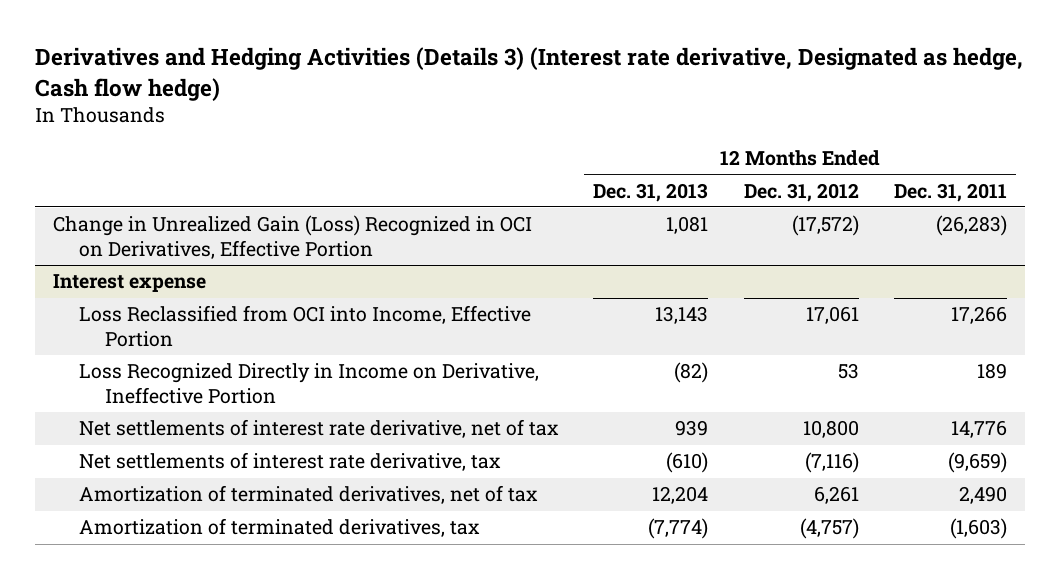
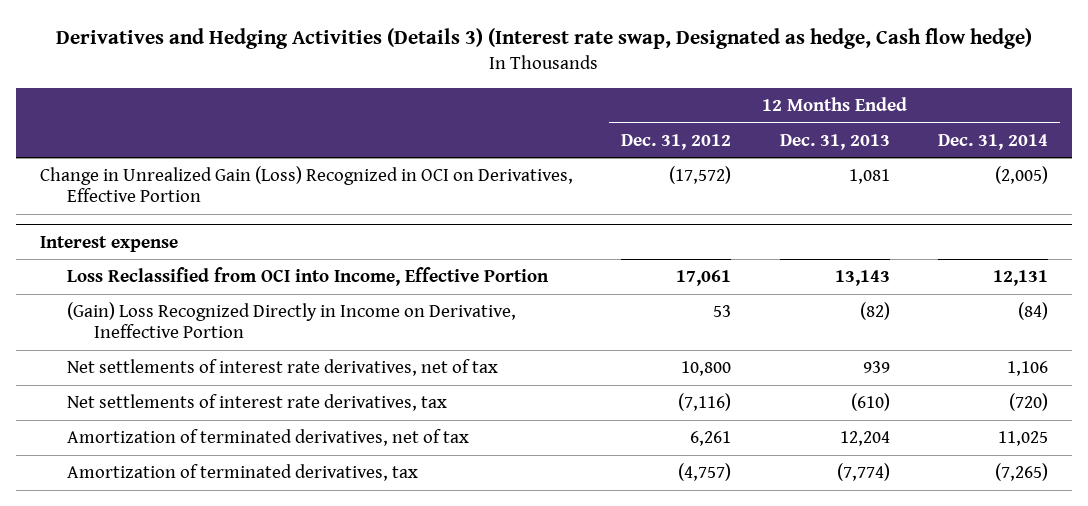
[34,47,1023,101] Derivatives and Hedging Activities (Details 3) (Interest rate derivative, Designated as hedge, Cash flow hedge) -> [56,28,1033,50] Derivatives and Hedging Activities (Details 3) (Interest rate swap, Designated as hedge, Cash flow hedge)
[894,182,1008,202] Dec. 31, 2011 -> none
none -> [938,133,1049,150] Dec. 31, 2014
[78,363,539,405] Loss Recognized Directly in Income on Derivative, Ineffective Portion -> [67,302,517,339] (Gain) Loss Recognized Directly in Income on Derivative, Ineffective Portion
[78,419,559,439] Net settlements of interest rate derivative, net of tax -> [67,359,499,377] Net settlements of interest rate derivatives, net of tax
[78,452,501,472] Net settlements of interest rate derivative, tax -> [67,394,448,412] Net settlements of interest rate derivatives, tax

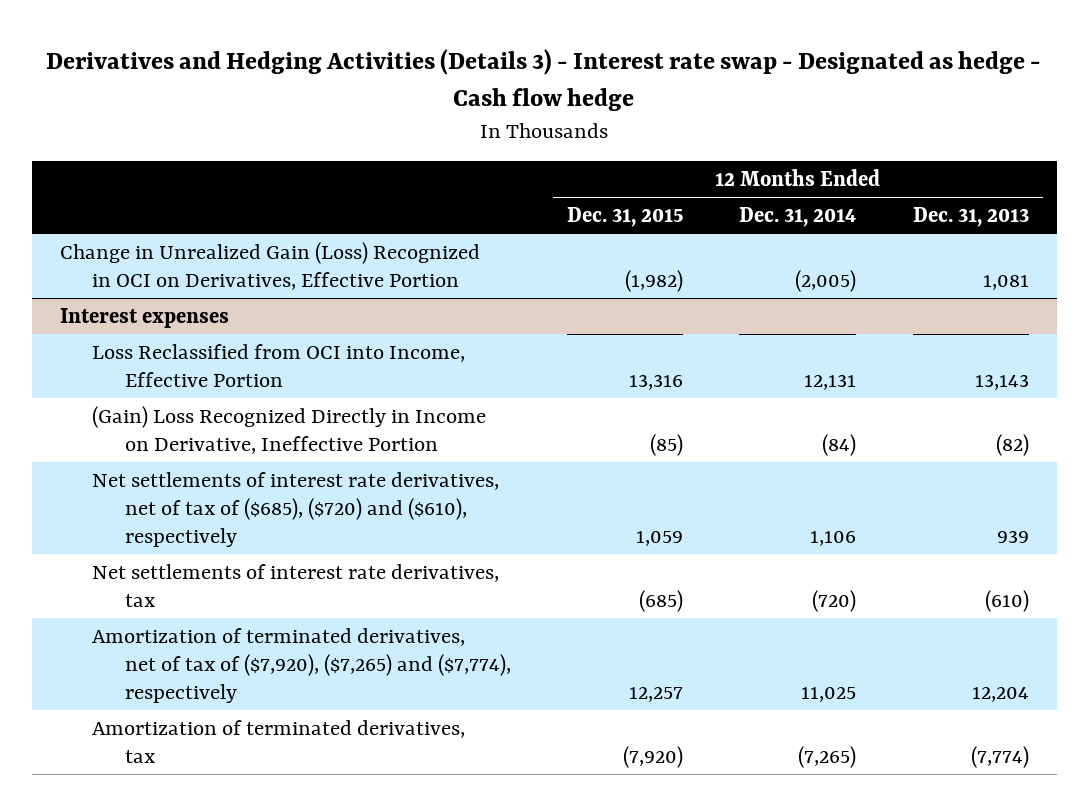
[56,28,1033,50] Derivatives and Hedging Activities (Details 3) (Interest rate swap, Designated as hedge, Cash flow hedge) -> [46,48,1042,111] Derivatives and Hedging Activities (Details 3) - Interest rate swap - Designated as hedge - Cash flow hedge
[621,133,732,150] Dec. 31, 2012 -> none
none -> [567,207,684,228] Dec. 31, 2015
[39,235,178,252] Interest expense -> none
none -> [59,307,229,328] Interest expenses
[67,359,499,377] Net settlements of interest rate derivatives, net of tax -> [92,471,500,547] Net settlements of interest rate derivatives, net of tax of ($685), ($720) and ($610), respectively
[67,429,470,447] Amortization of terminated derivatives, net of tax -> [92,627,511,703] Amortization of terminated derivatives, net of tax of ($7,920), ($7,265) and ($7,774), respectively

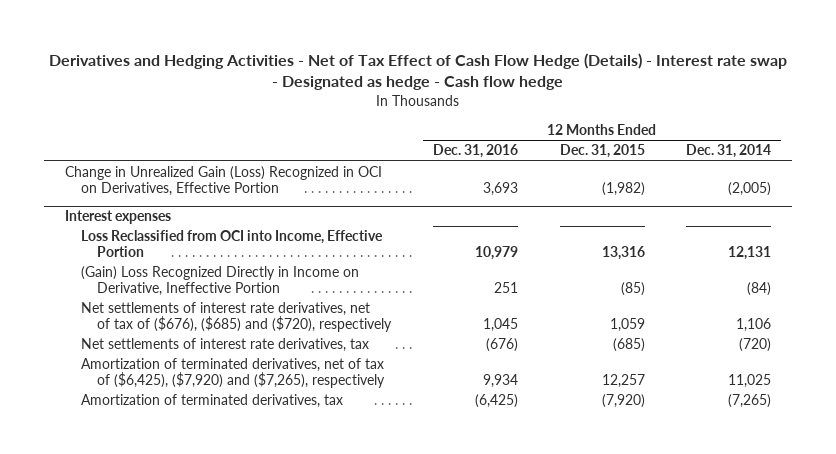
[46,48,1042,111] Derivatives and Hedging Activities (Details 3) - Interest rate swap - Designated as hedge - Cash flow hedge -> [48,52,787,91] Derivatives and Hedging Activities - Net of Tax Effect of Cash Flow Hedge (Details) - Interest rate swap - Designated as hedge - Cash flow hedge
[912,207,1029,228] Dec. 31, 2013 -> none
none -> [433,144,519,159] Dec. 31, 2016
[92,471,500,547] Net settlements of interest rate derivatives, net of tax of ($685), ($720) and ($610), respectively -> [81,302,393,333] Net settlements of interest rate derivatives, net of tax of ($676), ($685) and ($720), respectively
[92,627,511,703] Amortization of terminated derivatives, net of tax of ($7,920), ($7,265) and ($7,774), respectively -> [81,358,386,389] Amortization of terminated derivatives, net of tax of ($6,425), ($7,920) and ($7,265), respectively

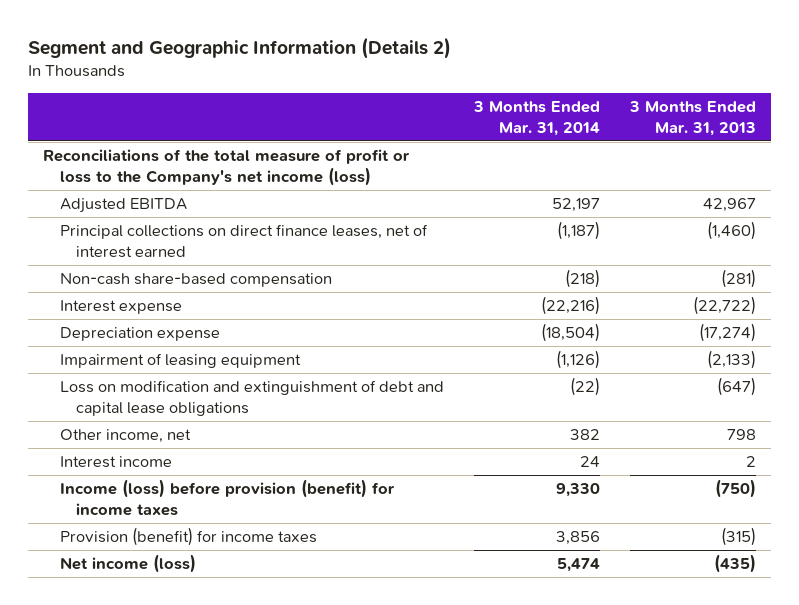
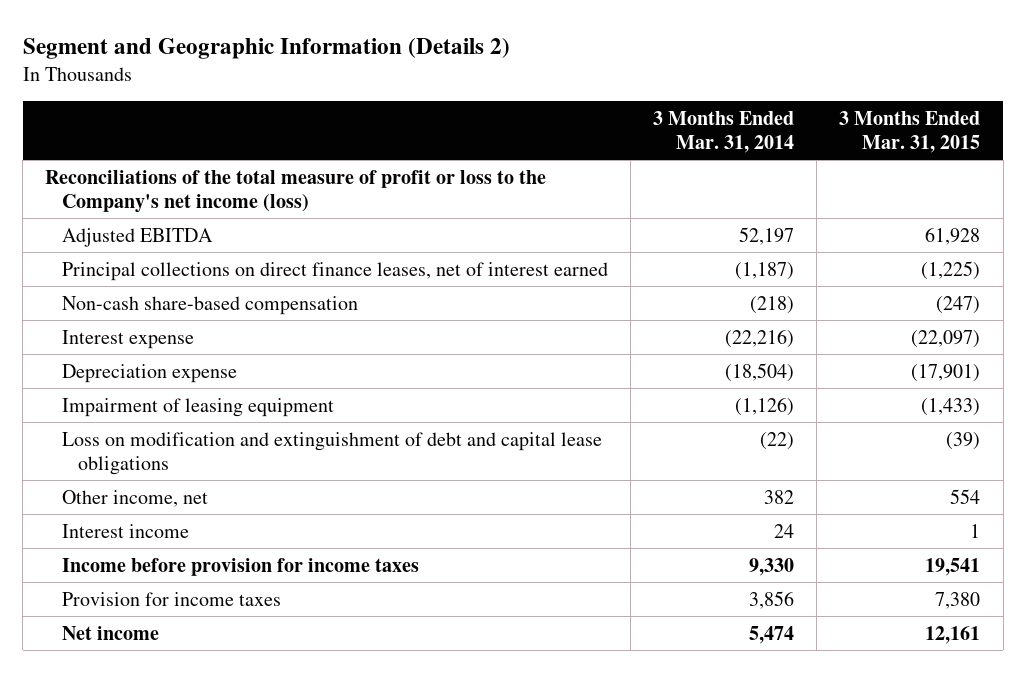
[628,101,756,136] 3 Months Ended Mar. 31, 2013 -> none
none -> [839,110,981,154] 3 Months Ended Mar. 31, 2015
[59,479,395,516] Income (loss) before provision (benefit) for income taxes -> [61,557,419,576] Income before provision for income taxes
[59,527,317,547] Provision (benefit) for income taxes -> [61,591,281,606] Provision for income taxes
[59,554,196,574] Net income (loss) -> [61,625,159,640] Net income

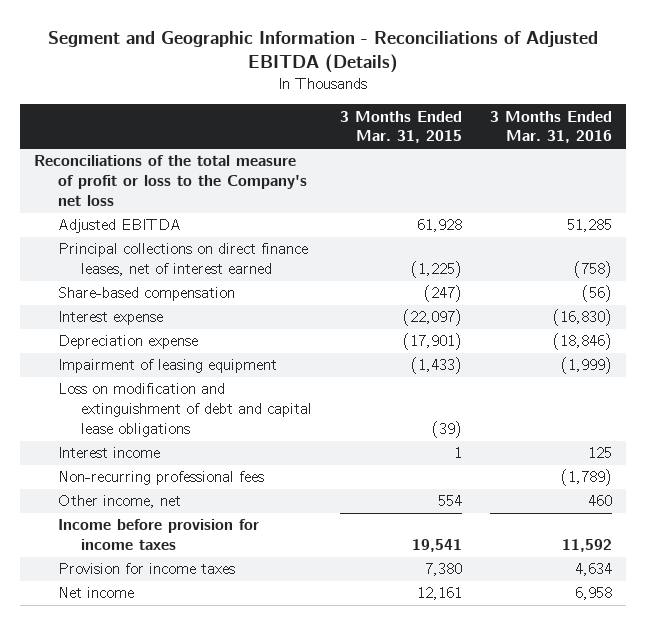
[22,37,510,59] Segment and Geographic Information (Details 2) -> [48,30,599,73] Segment and Geographic Information - Reconciliations of Adjusted EBITDA (Details)
[653,110,795,154] 3 Months Ended Mar. 31, 2014 -> none
none -> [490,110,613,144] 3 Months Ended Mar. 31, 2016
[45,169,547,213] Reconciliations of the total measure of profit or loss to the Company's net income (loss) -> [34,155,307,207] Reconciliations of the total measure of profit or loss to the Company's net loss
[61,295,358,315] Non-cash share-based compensation -> [57,287,235,302] Share-based compensation
none -> [57,471,264,486] Non-recurring professional fees
[61,489,208,507] Other income, net -> [57,495,181,509] Other income, net

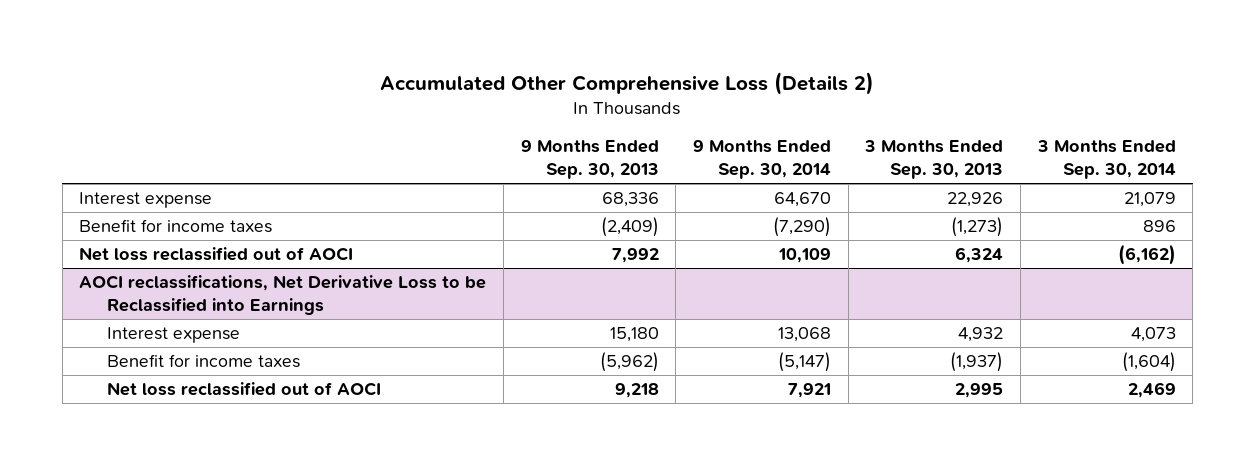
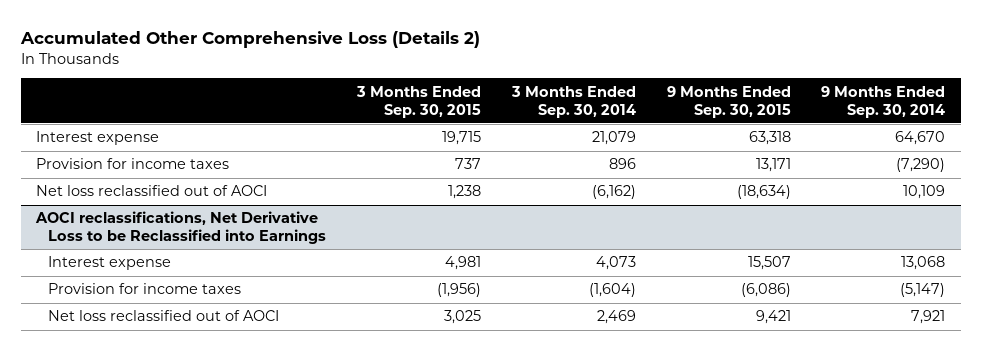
[520,140,659,180] 9 Months Ended Sep. 30, 2013 -> none
[864,140,1004,180] 3 Months Ended Sep. 30, 2013 -> none
none -> [356,85,482,118] 3 Months Ended Sep. 30, 2015
none -> [666,85,791,118] 9 Months Ended Sep. 30, 2015
[79,219,273,234] Benefit for income taxes -> [36,158,230,170] Provision for income taxes
[107,354,301,369] Benefit for income taxes -> [48,283,242,295] Provision for income taxes

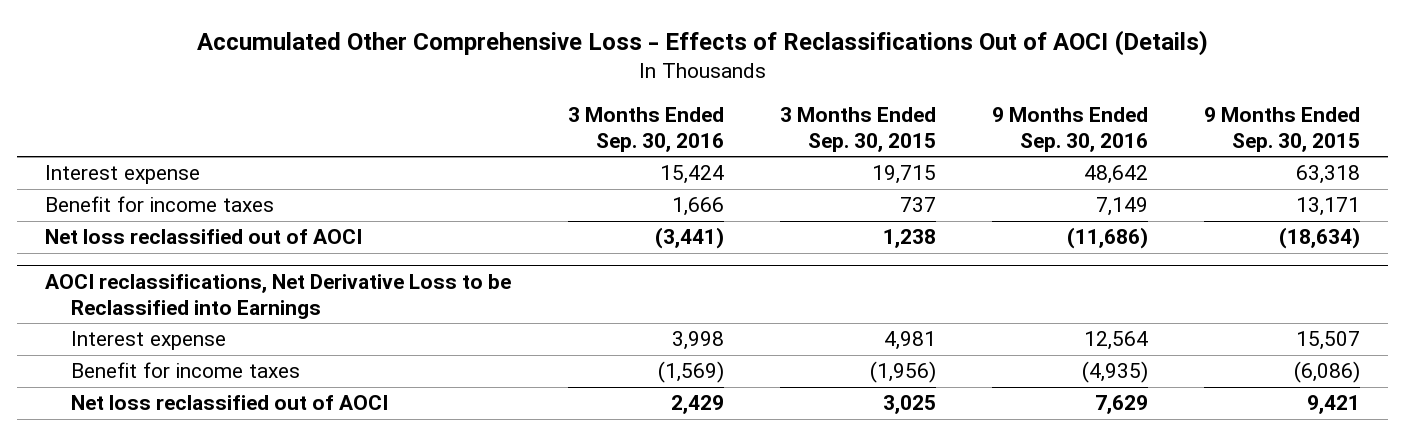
[20,30,481,48] Accumulated Other Comprehensive Loss (Details 2) -> [196,29,1208,56] Accumulated Other Comprehensive Loss - Effects of Reclassifications Out of AOCI (Details)
[510,85,636,118] 3 Months Ended Sep. 30, 2014 -> none
[821,85,946,118] 9 Months Ended Sep. 30, 2014 -> none
none -> [567,107,724,152] 3 Months Ended Sep. 30, 2016
none -> [991,107,1148,152] 9 Months Ended Sep. 30, 2016
[36,158,230,170] Provision for income taxes -> [45,196,275,213] Benefit for income taxes
[48,283,242,295] Provision for income taxes -> [70,362,300,379] Benefit for income taxes

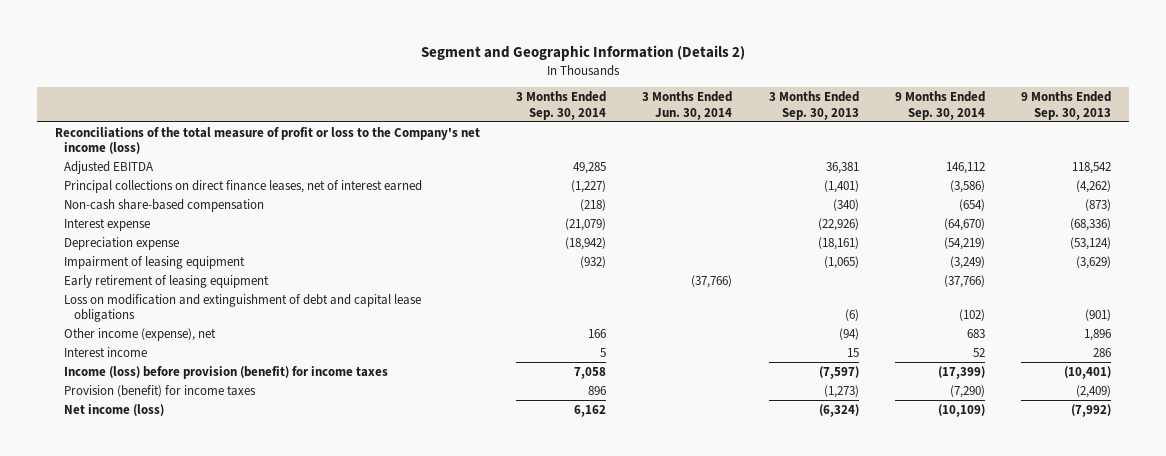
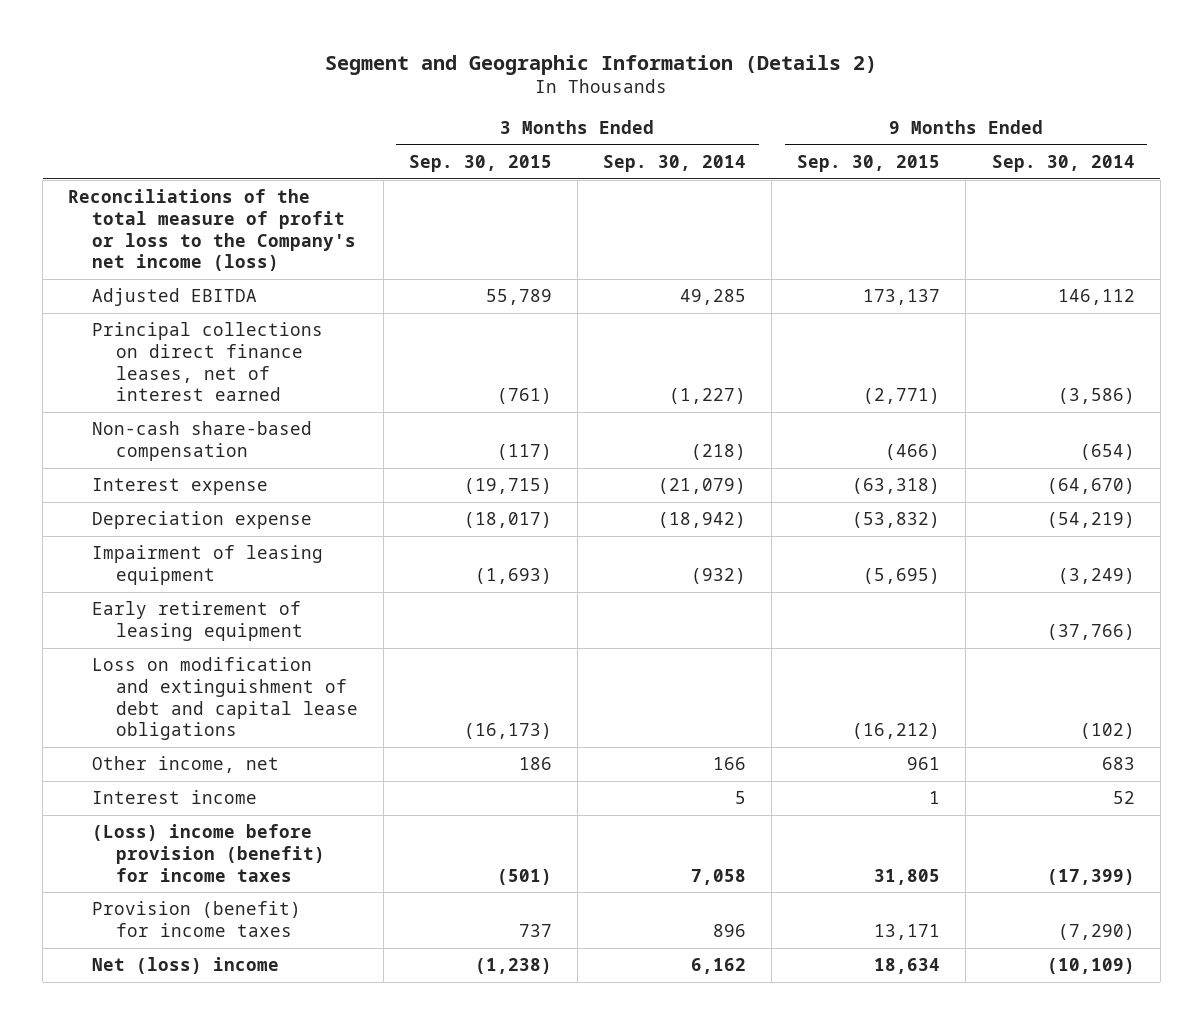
[642,91,733,120] 3 Months Ended Jun. 30, 2014 -> none
[768,91,859,120] 3 Months Ended Sep. 30, 2013 -> none
[1020,91,1111,120] 9 Months Ended Sep. 30, 2013 -> none
none -> [408,155,552,173] Sep. 30, 2015
none -> [797,155,941,173] Sep. 30, 2015
[64,327,217,341] Other income (expense), net -> [91,756,279,774] Other income, net
[64,365,389,379] Income (loss) before provision (benefit) for income taxes -> [91,824,325,882] (Loss) income before provision (benefit) for income taxes
[64,403,165,416] Net income (loss) -> [91,957,279,975] Net (loss) income

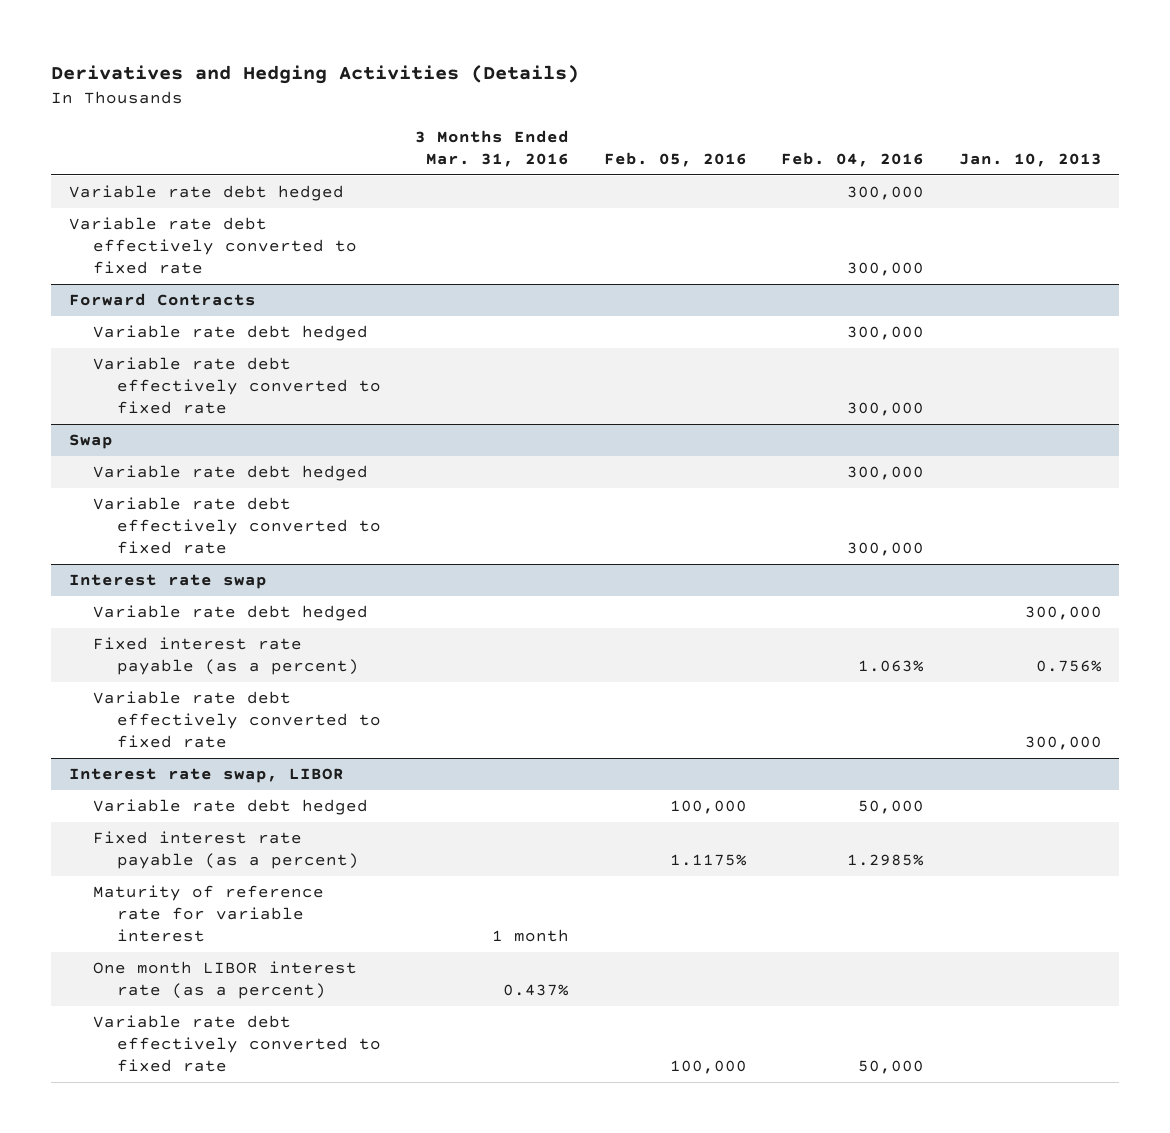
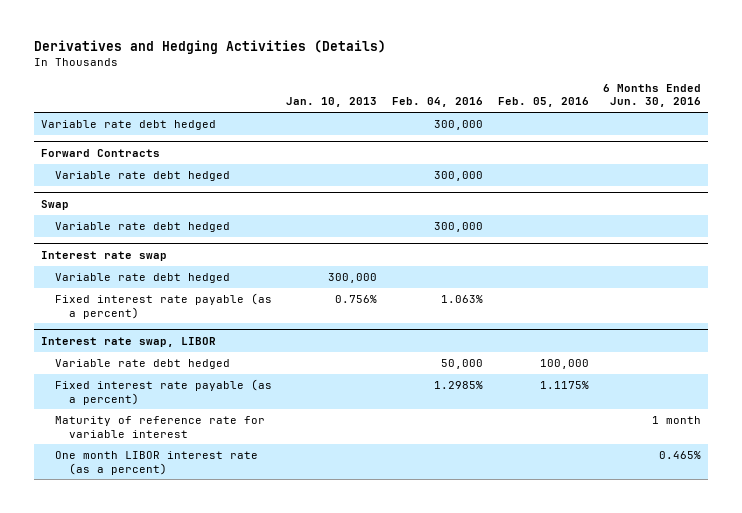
[415,129,570,167] 3 Months Ended Mar. 31, 2016 -> none
none -> [603,83,702,108] 6 Months Ended Jun. 30, 2016
[68,217,357,275] Variable rate debt effectively converted to fixed rate -> none
[92,357,381,415] Variable rate debt effectively converted to fixed rate -> none
[92,497,381,555] Variable rate debt effectively converted to fixed rate -> none
[92,691,381,749] Variable rate debt effectively converted to fixed rate -> none
[92,1015,381,1073] Variable rate debt effectively converted to fixed rate -> none

